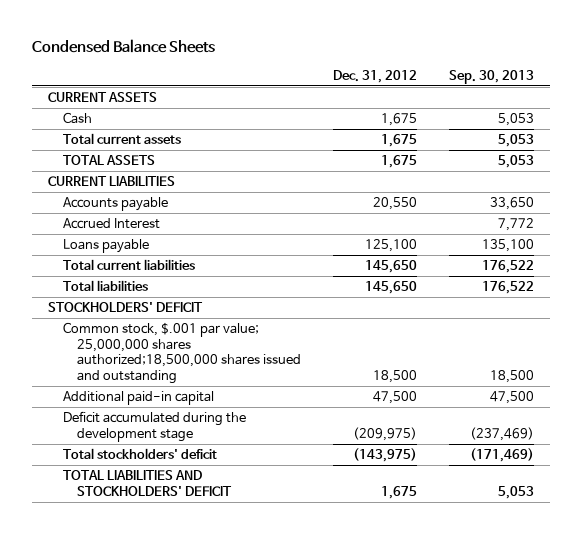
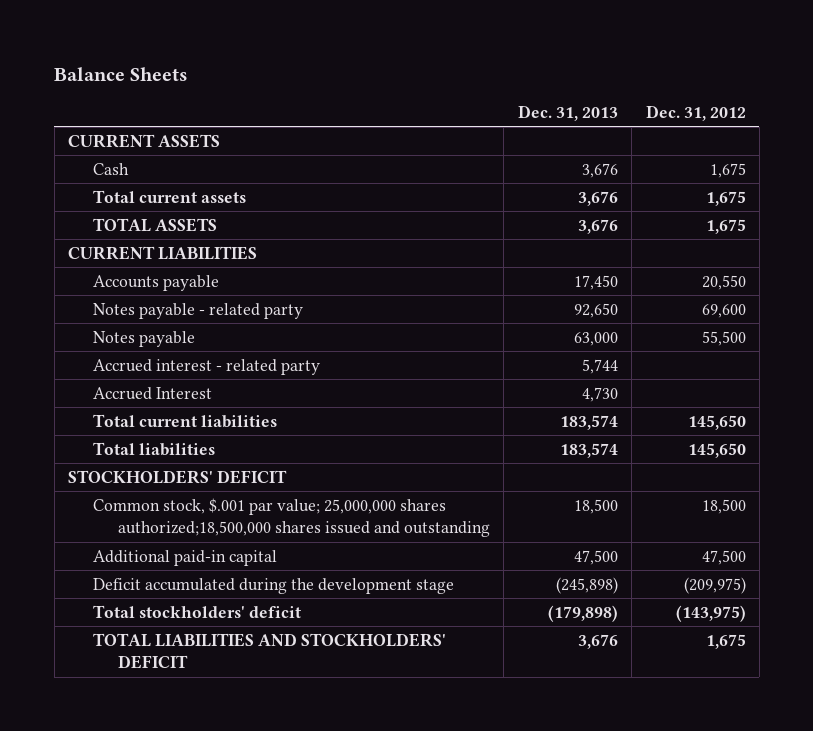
[32,38,216,53] Condensed Balance Sheets -> [54,66,189,81] Balance Sheets
[449,69,535,84] Sep. 30, 2013 -> none
none -> [517,104,618,121] Dec. 31, 2013
none -> [92,302,303,319] Notes payable - related party
none -> [92,330,195,347] Notes payable
none -> [92,358,320,375] Accrued interest - related party
[62,239,149,254] Loans payable -> none

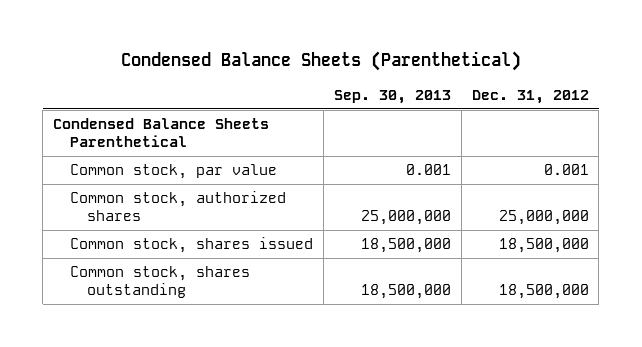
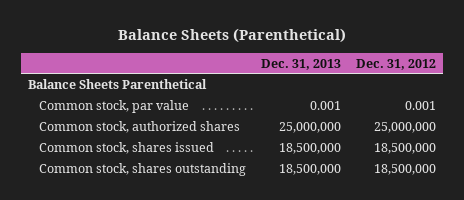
[120,50,521,71] Condensed Balance Sheets (Parenthetical) -> [117,28,346,44] Balance Sheets (Parenthetical)
[333,89,451,104] Sep. 30, 2013 -> none
none -> [260,58,341,70] Dec. 31, 2013
[53,118,270,148] Condensed Balance Sheets Parenthetical -> [28,78,208,89] Balance Sheets Parenthetical

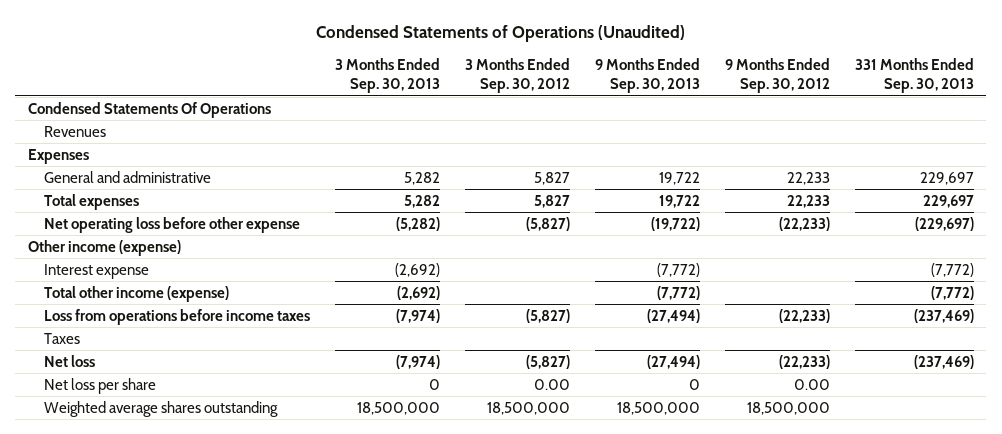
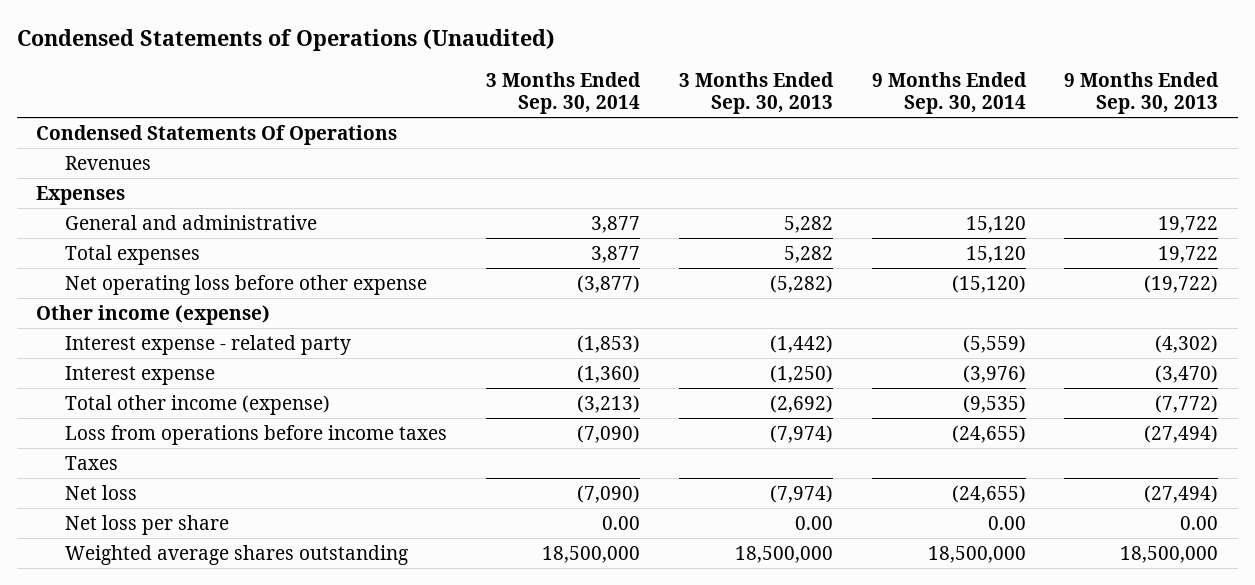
[465,58,571,94] 3 Months Ended Sep. 30, 2012 -> none
[724,58,830,94] 9 Months Ended Sep. 30, 2012 -> none
[854,58,974,94] 331 Months Ended Sep. 30, 2013 -> none
none -> [485,71,641,115] 3 Months Ended Sep. 30, 2014
none -> [871,71,1027,115] 9 Months Ended Sep. 30, 2014
none -> [64,334,351,355] Interest expense - related party
[395,262,441,277] (2,692) -> [769,364,833,383] (1,250)
[657,262,701,277] (7,772) -> [1155,364,1219,383] (3,470)
[429,378,441,390] 0 -> [794,515,833,530] 0.00
[689,378,701,390] 0 -> [1180,515,1219,530] 0.00

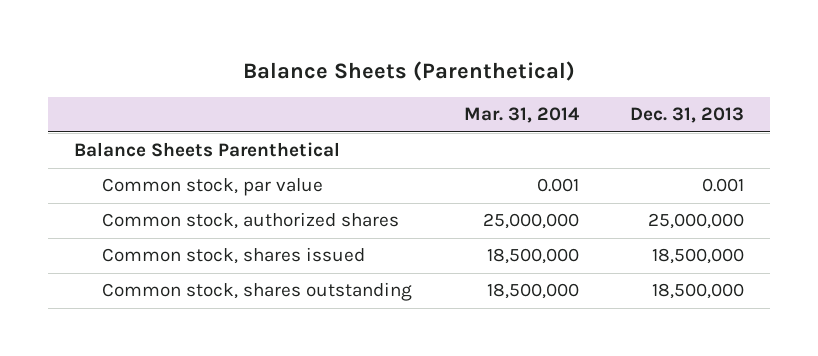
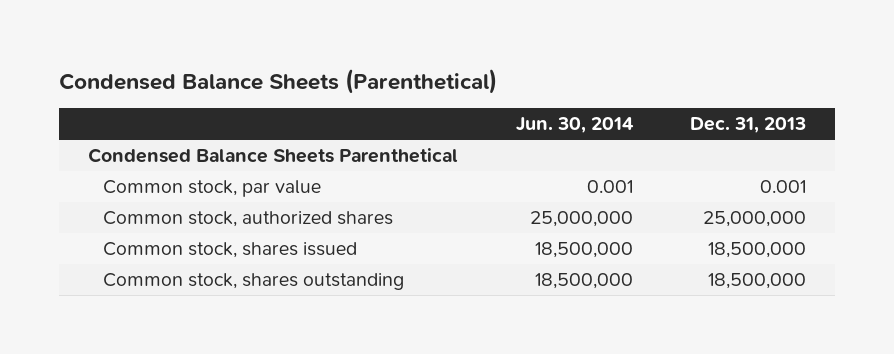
[243,60,576,81] Balance Sheets (Parenthetical) -> [58,68,497,94] Condensed Balance Sheets (Parenthetical)
[463,107,580,124] Mar. 31, 2014 -> none
none -> [515,117,634,134] Jun. 30, 2014
[73,142,340,158] Balance Sheets Parenthetical -> [87,148,458,164] Condensed Balance Sheets Parenthetical

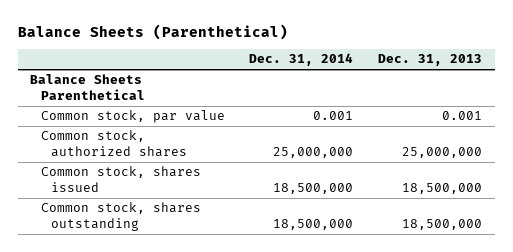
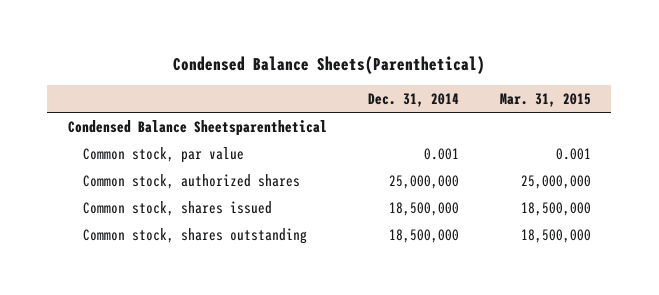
[17,23,288,40] Balance Sheets (Parenthetical) -> [173,56,486,75] Condensed Balance Sheets(Parenthetical)
[378,54,483,67] Dec. 31, 2013 -> none
none -> [499,93,591,108] Mar. 31, 2015
[30,74,145,101] Balance Sheets Parenthetical -> [67,119,327,136] Condensed Balance Sheetsparenthetical

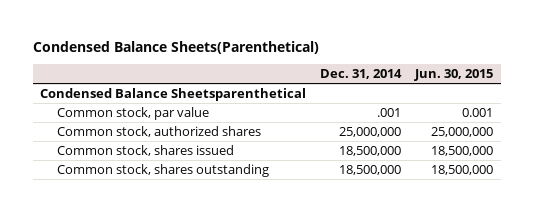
[499,93,591,108] Mar. 31, 2015 -> none
none -> [414,69,494,82] Jun. 30, 2015
[423,147,459,160] 0.001 -> [377,107,402,117] .001

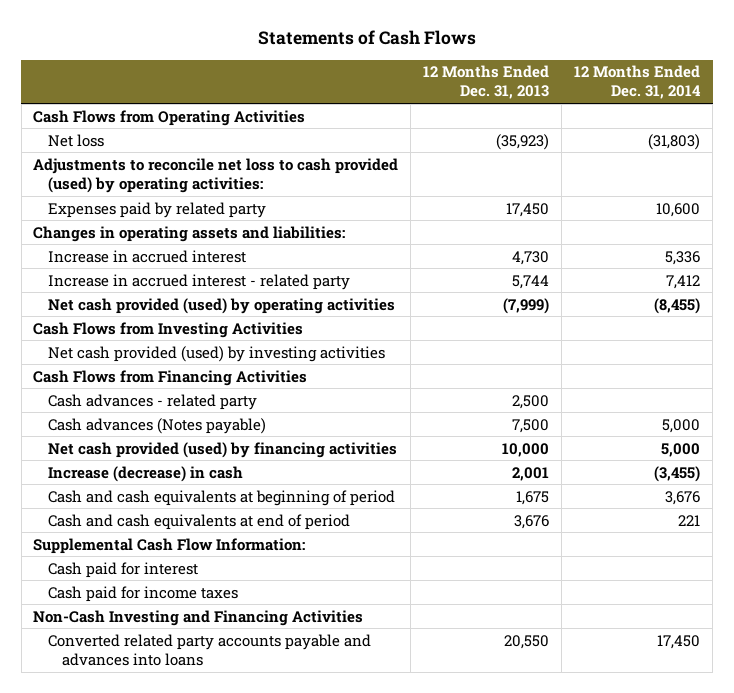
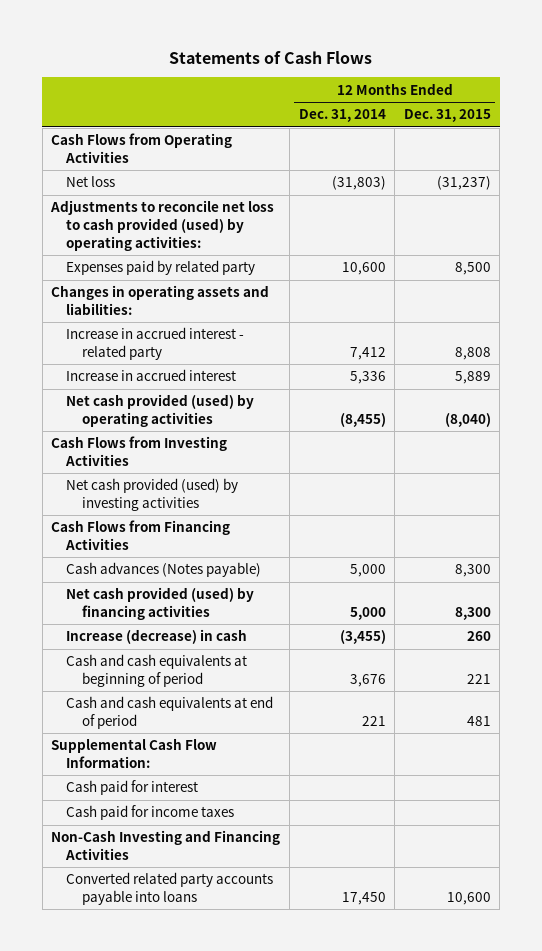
[423,65,550,100] 12 Months Ended Dec. 31, 2013 -> none
none -> [403,109,491,123] Dec. 31, 2015
[47,249,246,263] Increase in accrued interest -> [66,369,237,382] Increase in accrued interest
[47,393,257,410] Cash advances - related party -> none
[47,633,371,666] Converted related party accounts payable and advances into loans -> [66,872,274,906] Converted related party accounts payable into loans

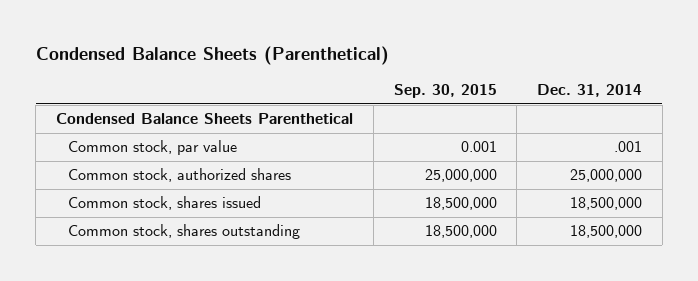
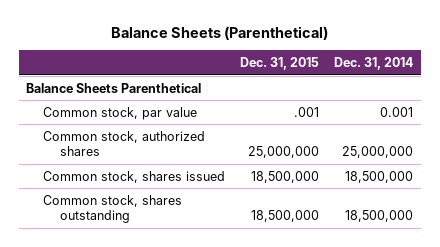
[35,46,389,66] Condensed Balance Sheets (Parenthetical) -> [110,26,328,41] Balance Sheets (Parenthetical)
[393,84,497,99] Sep. 30, 2015 -> none
none -> [240,57,320,71] Dec. 31, 2015
[56,113,354,125] Condensed Balance Sheets Parenthetical -> [26,82,202,93] Balance Sheets Parenthetical
[613,141,642,153] .001 -> [380,106,414,117] 0.001

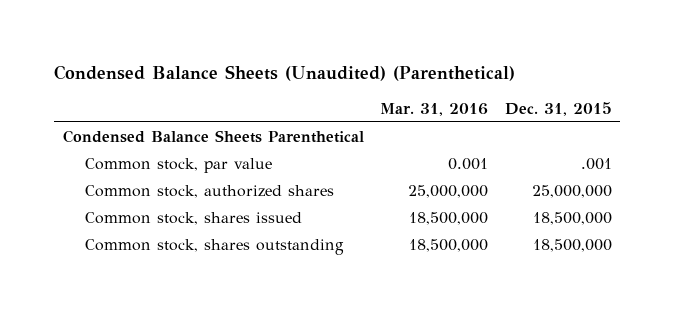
[110,26,328,41] Balance Sheets (Parenthetical) -> [54,64,516,81] Condensed Balance Sheets (Unaudited) (Parenthetical)
[334,57,414,71] Dec. 31, 2014 -> none
none -> [380,102,489,116] Mar. 31, 2016
[26,82,202,93] Balance Sheets Parenthetical -> [62,129,364,143] Condensed Balance Sheets Parenthetical

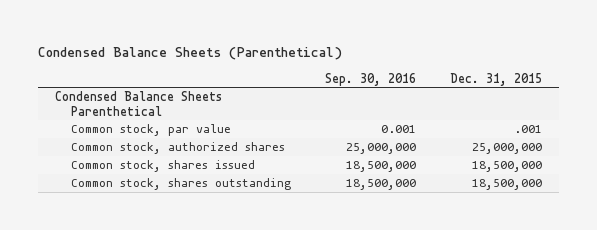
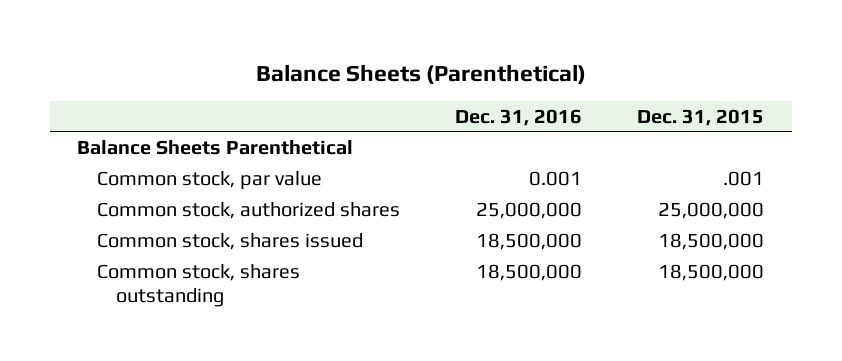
[37,47,342,61] Condensed Balance Sheets (Parenthetical) -> [255,63,586,84] Balance Sheets (Parenthetical)
[325,72,417,86] Sep. 30, 2016 -> none
none -> [455,108,583,126] Dec. 31, 2016
[55,91,223,116] Condensed Balance Sheets Parenthetical -> [77,139,354,155] Balance Sheets Parenthetical

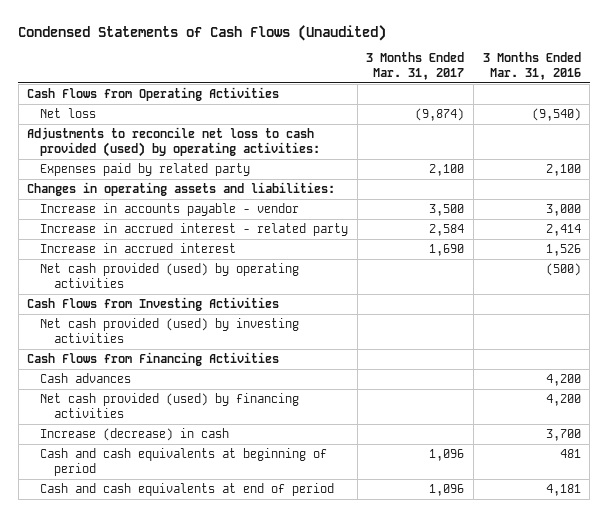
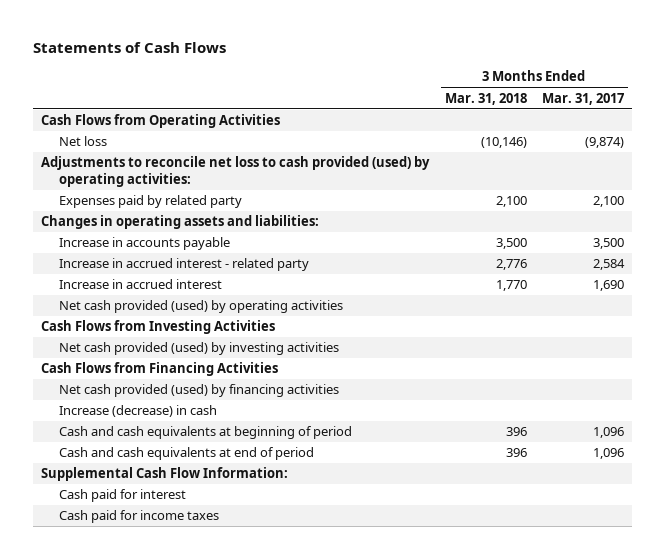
[18,24,387,41] Condensed Statements of Cash Flows (Unaudited) -> [32,42,226,54] Statements of Cash Flows
[482,52,581,81] 3 Months Ended Mar. 31, 2016 -> none
none -> [444,92,527,105] Mar. 31, 2018
[40,203,300,217] Increase in accounts payable - vendor -> [58,237,230,251] Increase in accounts payable
[40,373,132,384] Cash advances -> none
none -> [40,467,288,482] Supplemental Cash Flow Information:
none -> [58,489,186,503] Cash paid for interest
none -> [58,510,219,524] Cash paid for income taxes

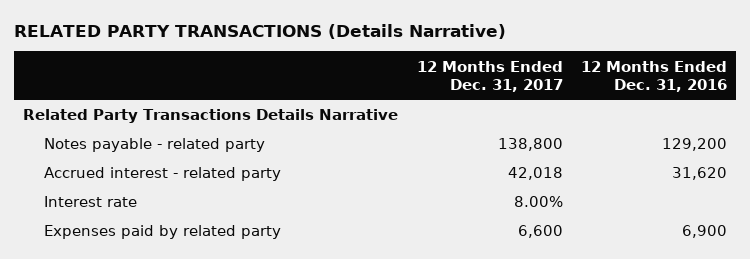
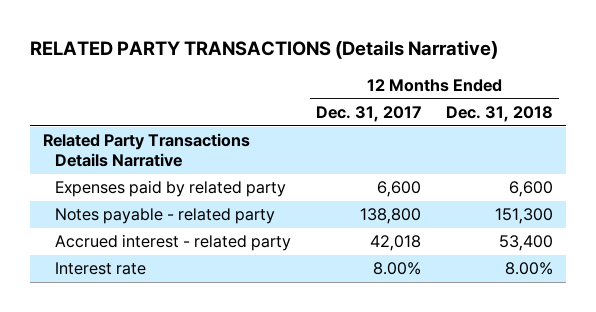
[580,60,727,93] 12 Months Ended Dec. 31, 2016 -> none
none -> [446,106,554,123] Dec. 31, 2018
[43,225,281,240] Expenses paid by related party -> [54,180,286,198] Expenses paid by related party

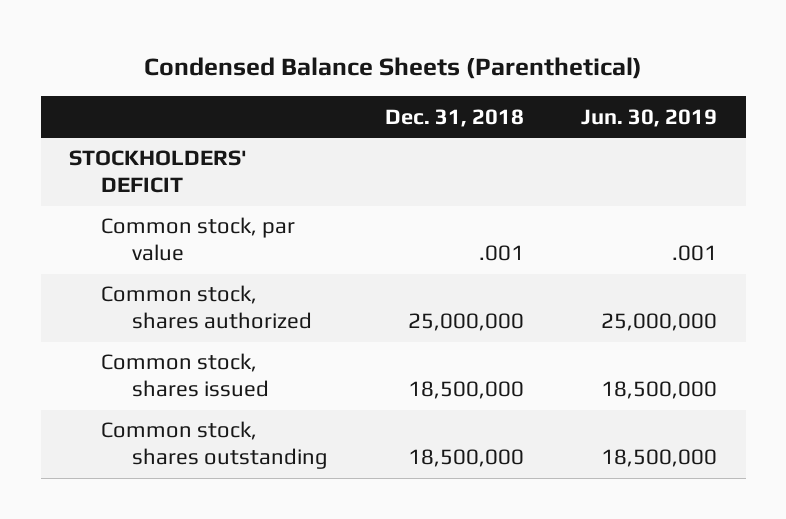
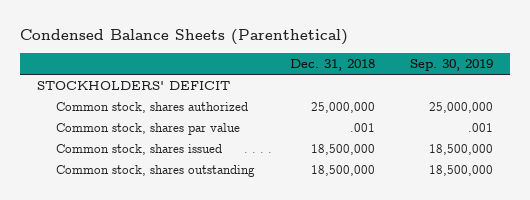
[581,108,718,127] Jun. 30, 2019 -> none
none -> [409,59,493,72] Sep. 30, 2019
[100,217,295,262] Common stock, par value -> none
none -> [55,122,240,135] Common stock, shares par value

